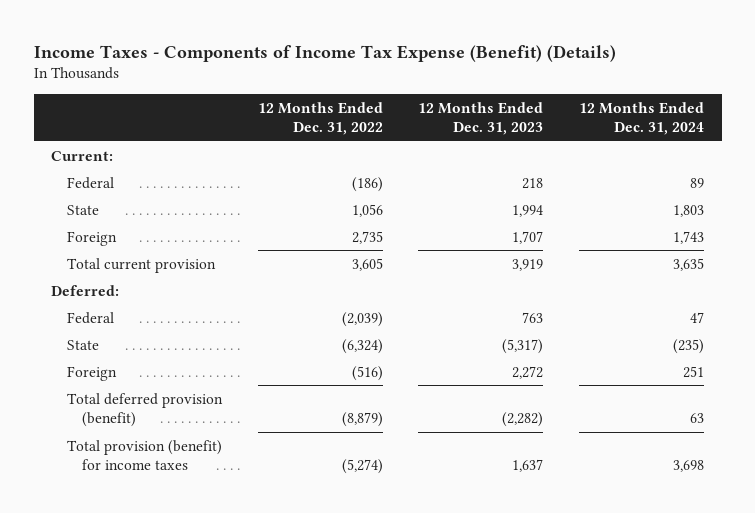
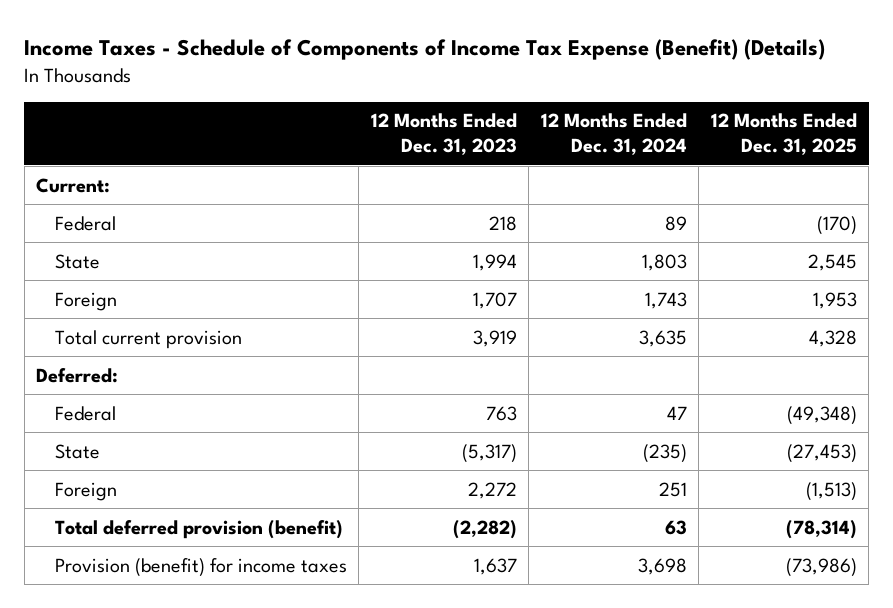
[33,44,616,62] Income Taxes - Components of Income Tax Expense (Benefit) (Details) -> [24,39,826,61] Income Taxes - Schedule of Components of Income Tax Expense (Benefit) (Details)
[257,101,383,136] 12 Months Ended Dec. 31, 2022 -> none
none -> [710,113,857,155] 12 Months Ended Dec. 31, 2025
[66,439,222,471] Total provision (benefit) for income taxes -> [54,557,347,577] Provision (benefit) for income taxes

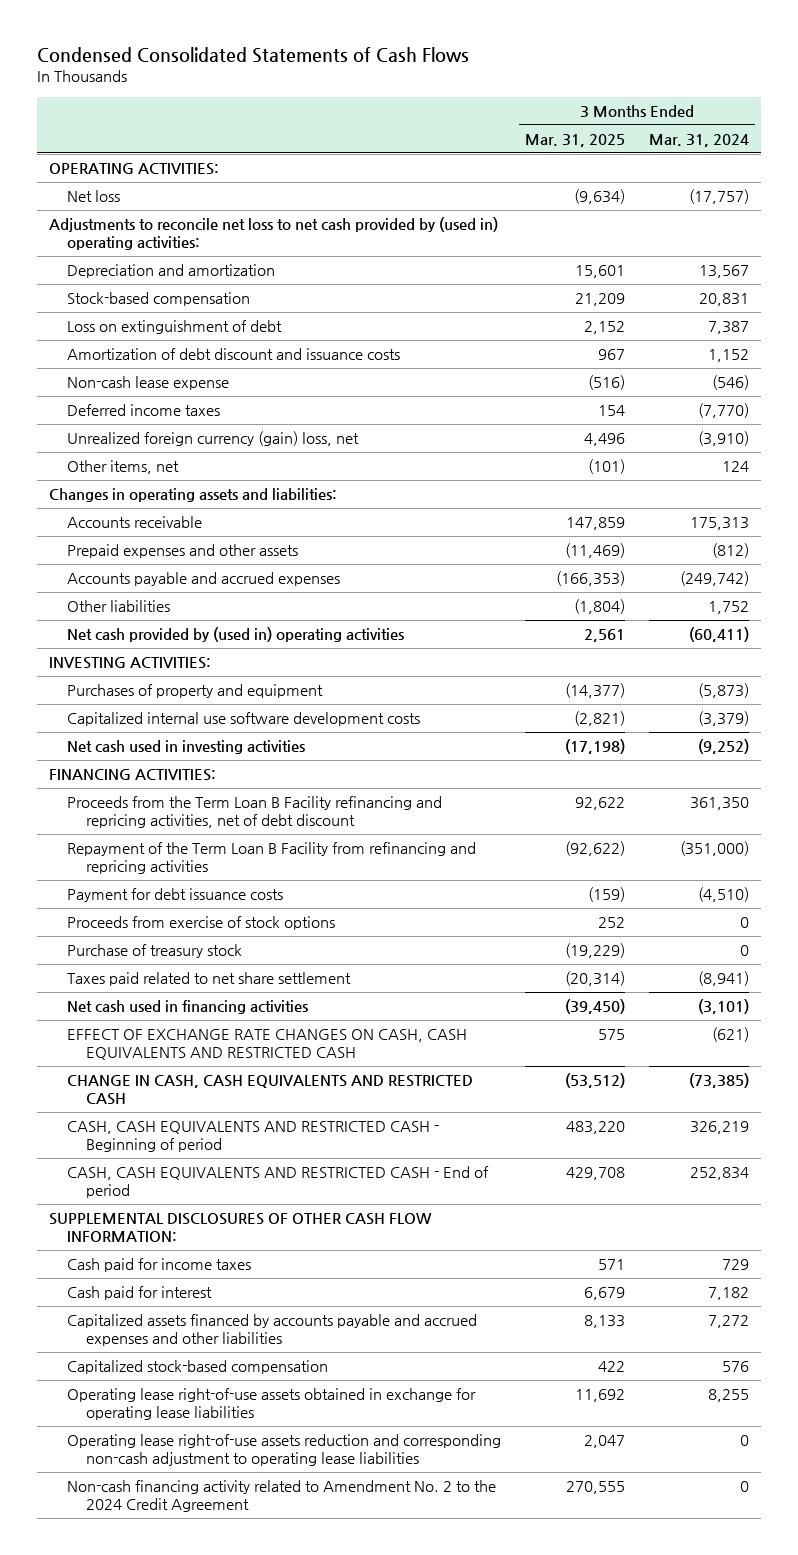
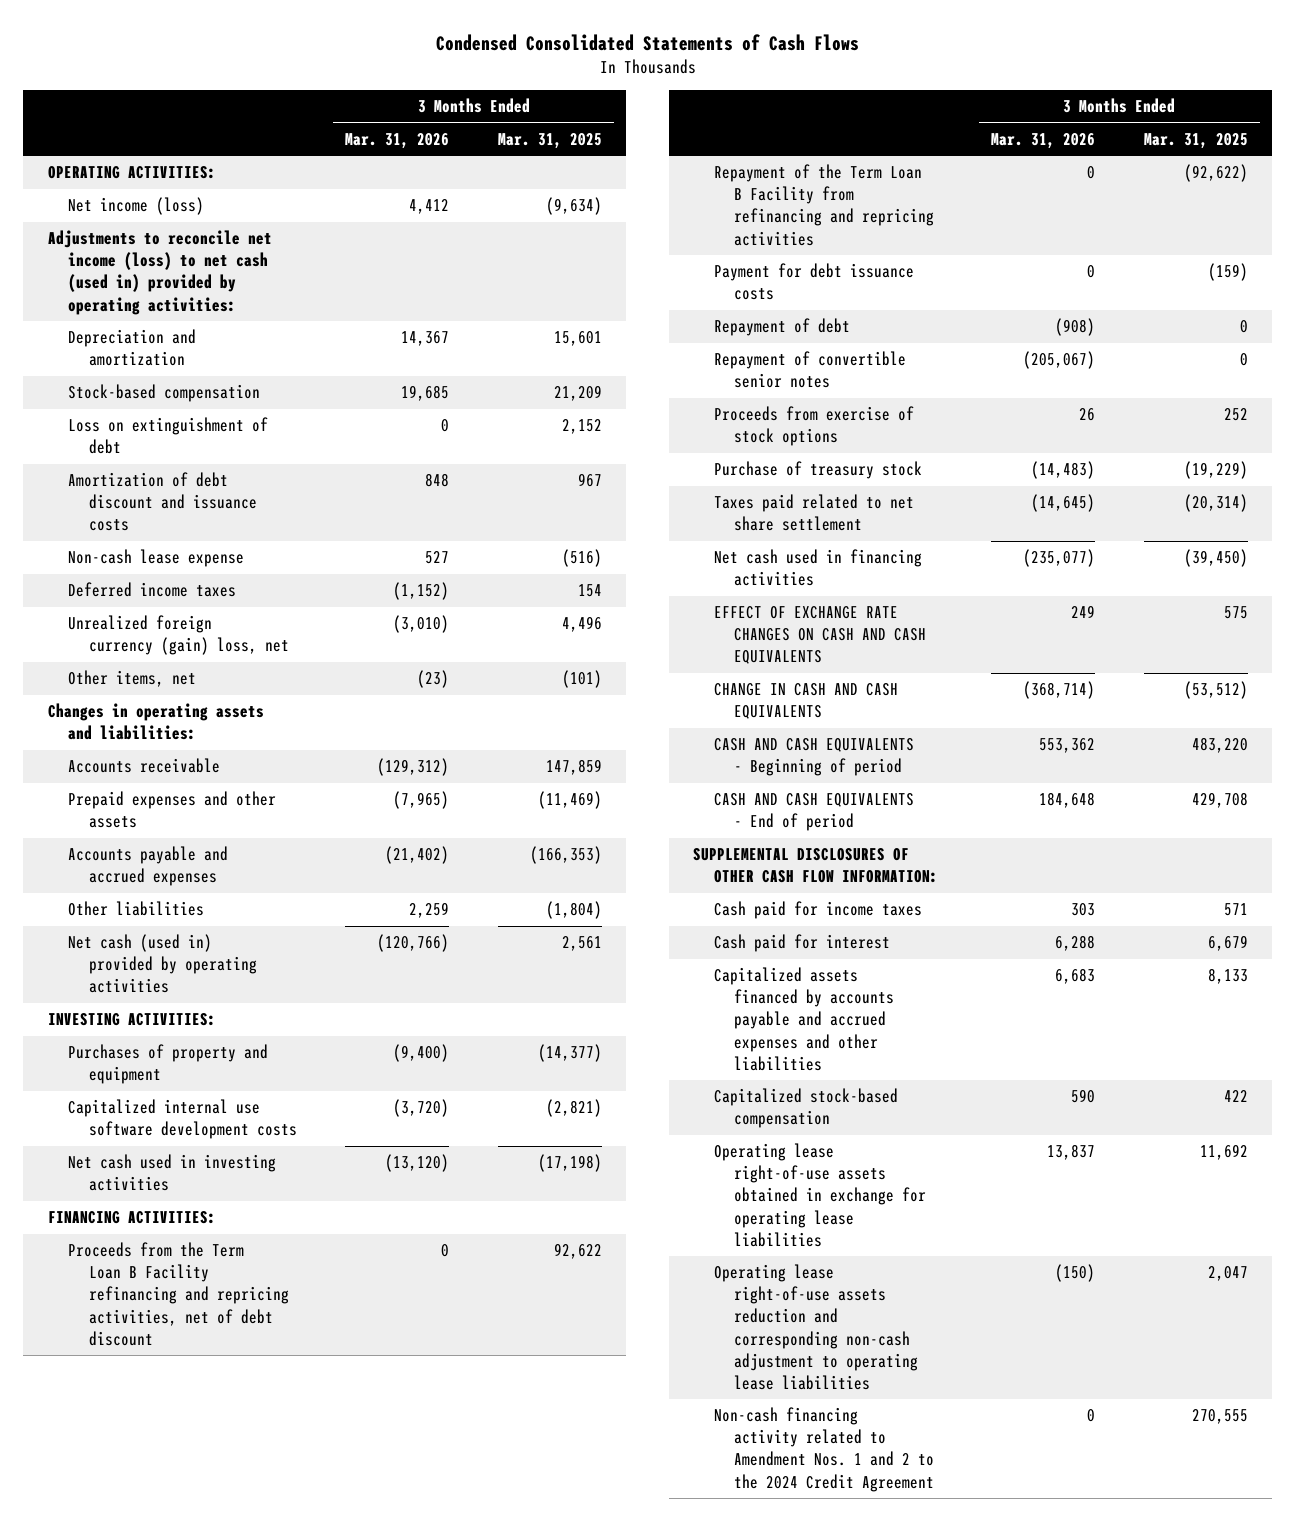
[649,133,750,147] Mar. 31, 2024 -> none
none -> [345,132,450,149] Mar. 31, 2026
[67,190,121,203] Net loss -> [68,197,205,216] Net income (loss)
[49,217,499,251] Adjustments to reconcile net loss to net cash provided by (used in) operating activities: -> [47,230,272,315] Adjustments to reconcile net income (loss) to net cash (used in) provided by operating activities:
[67,627,405,643] Net cash provided by (used in) operating activities -> [68,934,257,994] Net cash (used in) provided by operating activities
none -> [713,318,850,337] Repayment of debt
none -> [713,351,906,389] Repayment of convertible senior notes
[67,1029,468,1061] EFFECT OF EXCHANGE RATE CHANGES ON CASH, CASH EQUIVALENTS AND RESTRICTED CASH -> [713,606,927,665] EFFECT OF EXCHANGE RATE CHANGES ON CASH AND CASH EQUIVALENTS
[67,1075,474,1106] CHANGE IN CASH, CASH EQUIVALENTS AND RESTRICTED CASH -> [713,683,898,720] CHANGE IN CASH AND CASH EQUIVALENTS
[67,1121,440,1153] CASH, CASH EQUIVALENTS AND RESTRICTED CASH - Beginning of period -> [713,738,914,777] CASH AND CASH EQUIVALENTS - Beginning of period
[67,1166,490,1199] CASH, CASH EQUIVALENTS AND RESTRICTED CASH - End of period -> [713,793,914,832] CASH AND CASH EQUIVALENTS - End of period
[67,1480,497,1513] Non-cash financing activity related to Amendment No. 2 to the 2024 Credit Agreement -> [713,1407,935,1492] Non-cash financing activity related to Amendment Nos. 1 and 2 to the 2024 Credit Agreement

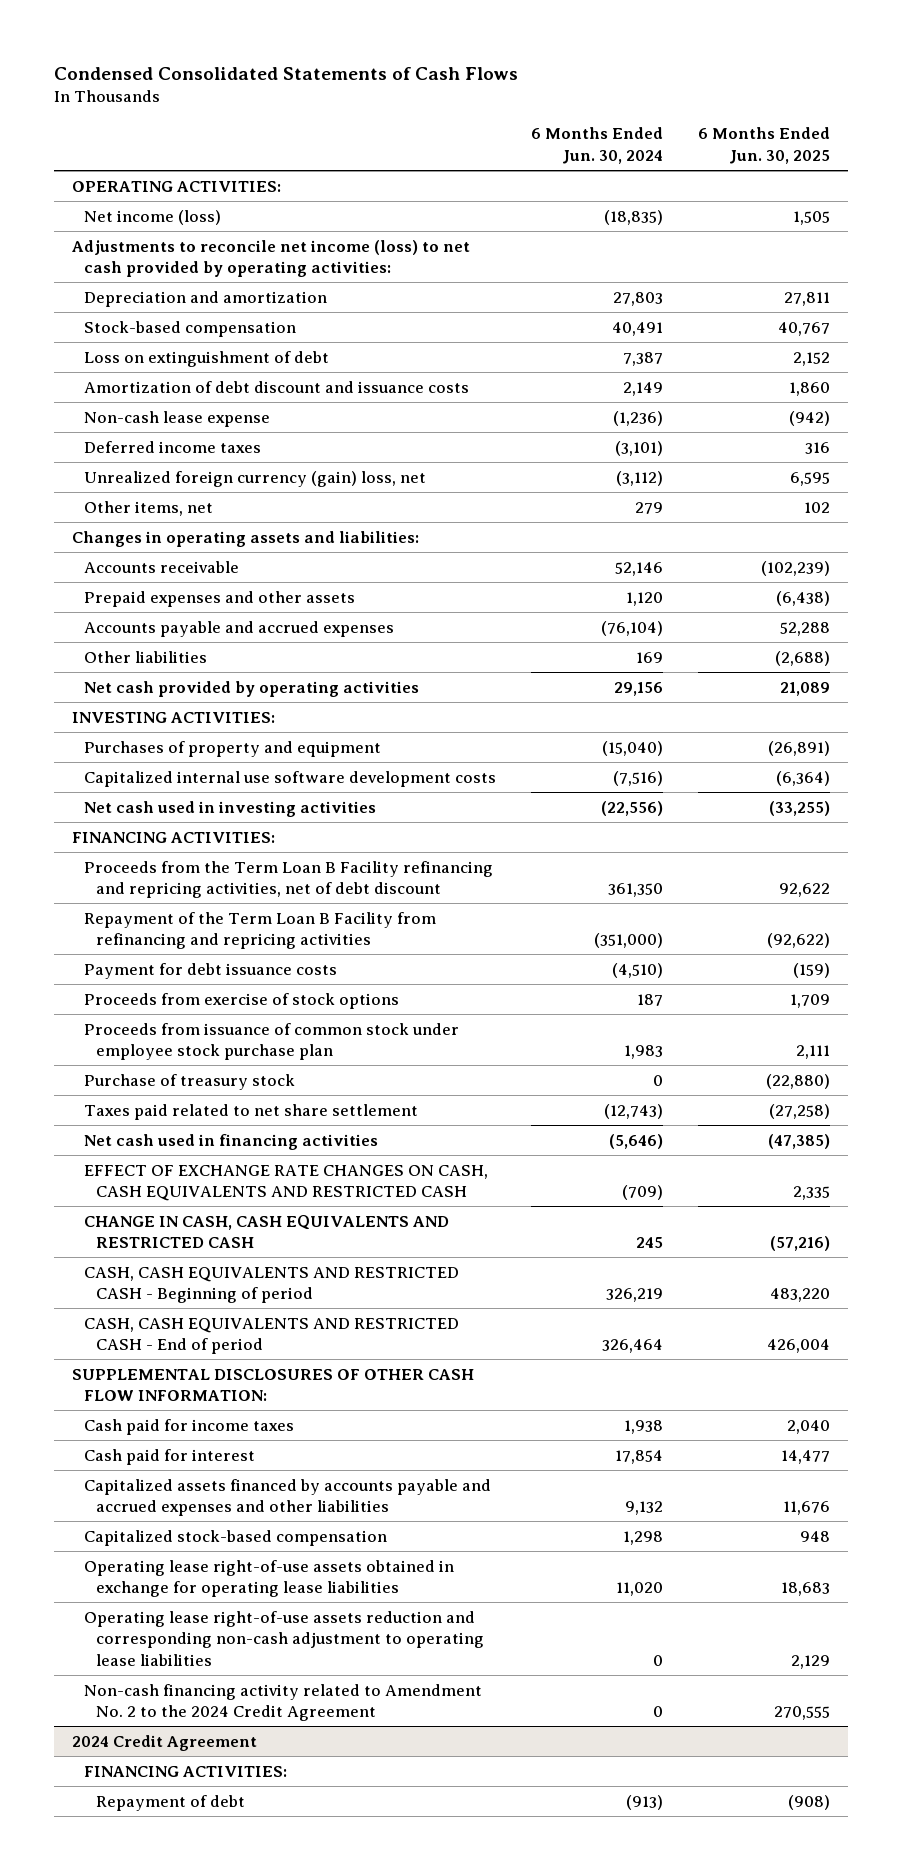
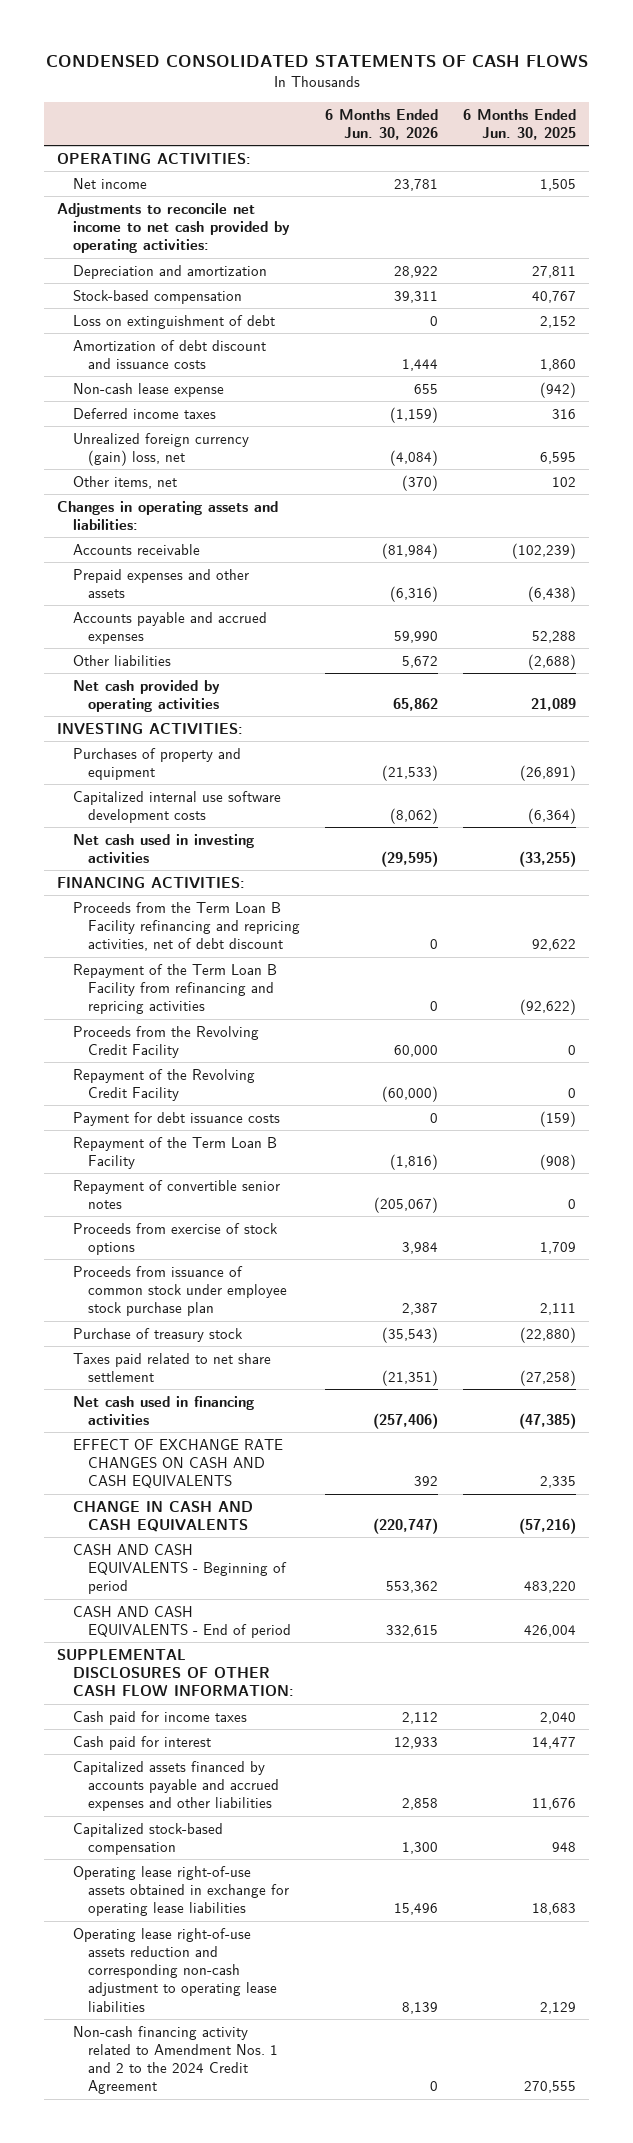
[53,66,518,80] Condensed Consolidated Statements of Cash Flows -> [45,55,588,68] CONDENSED CONSOLIDATED STATEMENTS OF CASH FLOWS
[530,127,663,164] 6 Months Ended Jun. 30, 2024 -> none
none -> [325,108,439,140] 6 Months Ended Jun. 30, 2026
[83,209,221,225] Net income (loss) -> [72,177,147,189] Net income
[71,239,470,278] Adjustments to reconcile net income (loss) to net cash provided by operating activities: -> [56,202,290,254] Adjustments to reconcile net income to net cash provided by operating activities:
none -> [72,1025,259,1058] Proceeds from the Revolving Credit Facility
none -> [72,1068,255,1101] Repayment of the Revolving Credit Facility
none -> [72,1136,277,1169] Repayment of the Term Loan B Facility
none -> [72,1179,280,1209] Repayment of convertible senior notes
[83,1164,488,1202] EFFECT OF EXCHANGE RATE CHANGES ON CASH, CASH EQUIVALENTS AND RESTRICTED CASH -> [72,1438,283,1489] EFFECT OF EXCHANGE RATE CHANGES ON CASH AND CASH EQUIVALENTS
[83,1214,449,1249] CHANGE IN CASH, CASH EQUIVALENTS AND RESTRICTED CASH -> [72,1500,253,1532] CHANGE IN CASH AND CASH EQUIVALENTS
[83,1266,459,1304] CASH, CASH EQUIVALENTS AND RESTRICTED CASH - Beginning of period -> [72,1543,288,1595] CASH AND CASH EQUIVALENTS - Beginning of period
[83,1317,459,1355] CASH, CASH EQUIVALENTS AND RESTRICTED CASH - End of period -> [72,1605,292,1638] CASH AND CASH EQUIVALENTS - End of period
[71,1734,257,1751] 2024 Credit Agreement -> none
[83,1765,287,1777] FINANCING ACTIVITIES: -> none
[95,1794,245,1811] Repayment of debt -> none
[83,1683,482,1722] Non-cash financing activity related to Amendment No. 2 to the 2024 Credit Agreement -> [72,2025,279,2095] Non-cash financing activity related to Amendment Nos. 1 and 2 to the 2024 Credit Agreement

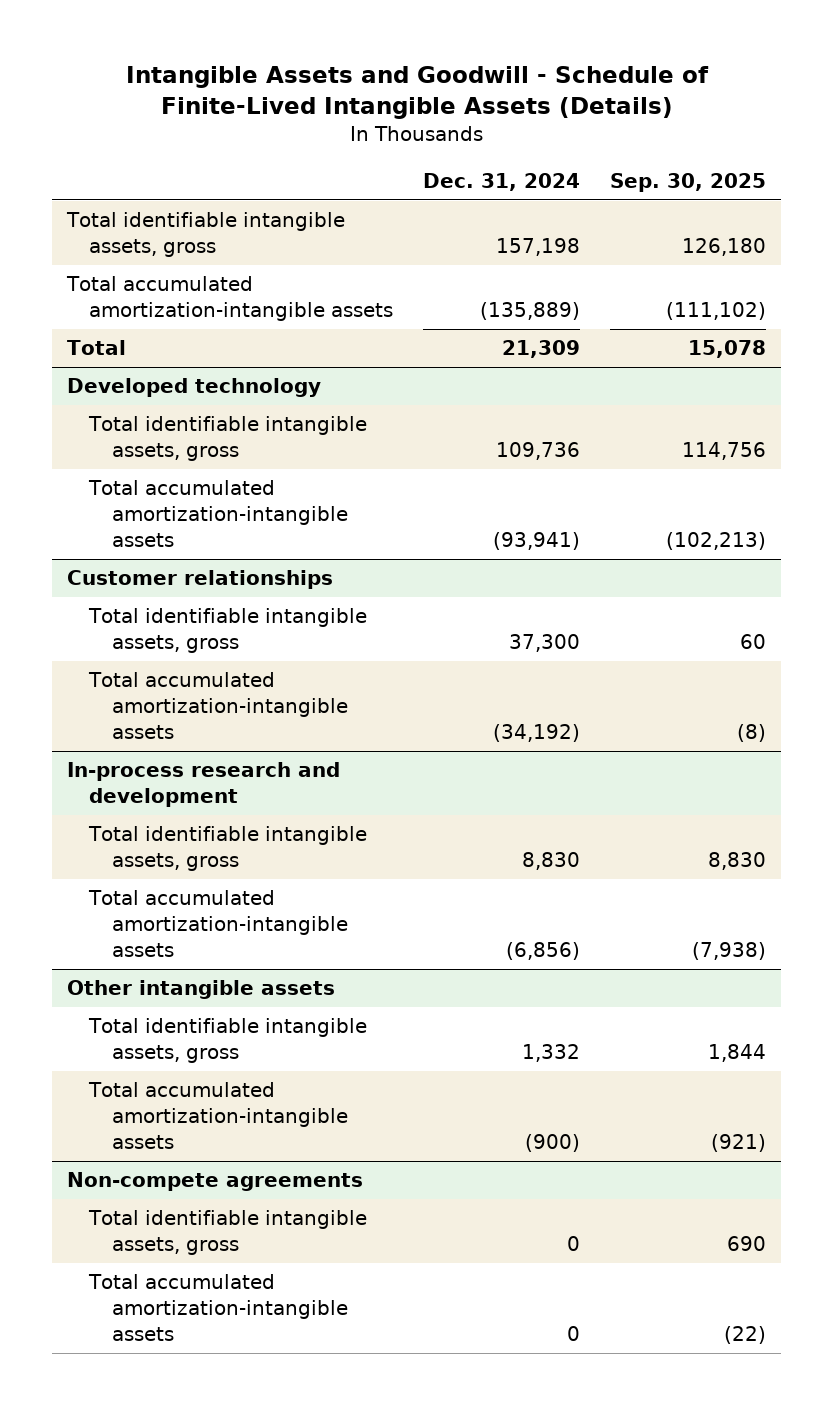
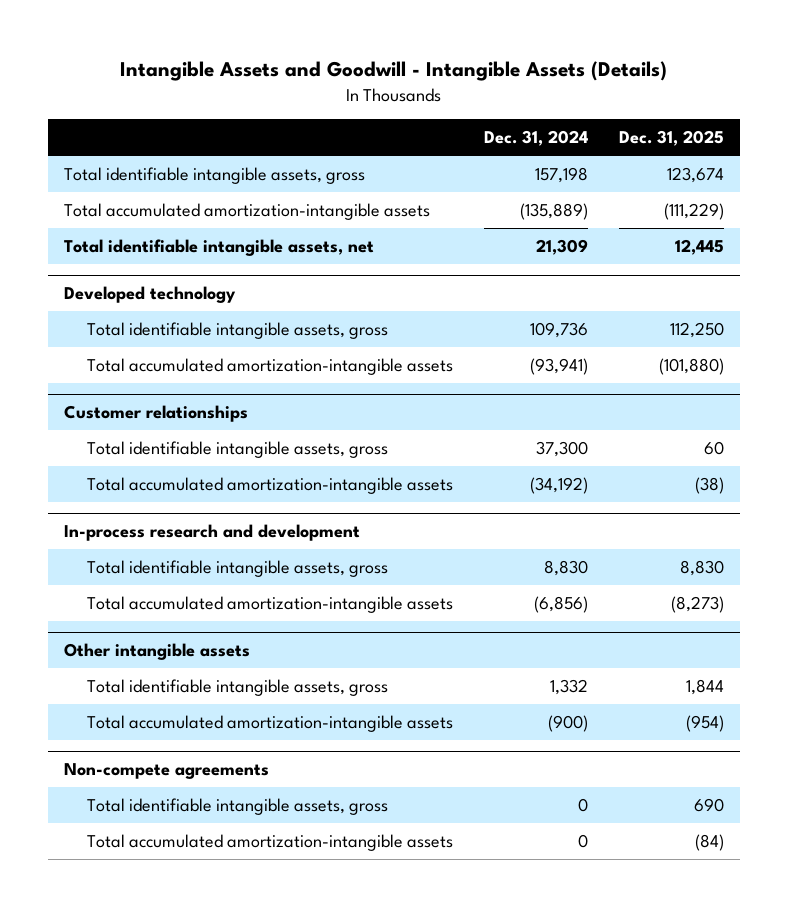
[125,65,709,120] Intangible Assets and Goodwill - Schedule of Finite-Lived Intangible Assets (Details) -> [119,61,667,82] Intangible Assets and Goodwill - Intangible Assets (Details)
[610,173,767,193] Sep. 30, 2025 -> none
none -> [619,130,725,147] Dec. 31, 2025
[66,340,126,356] Total -> [63,239,374,257] Total identifiable intangible assets, net

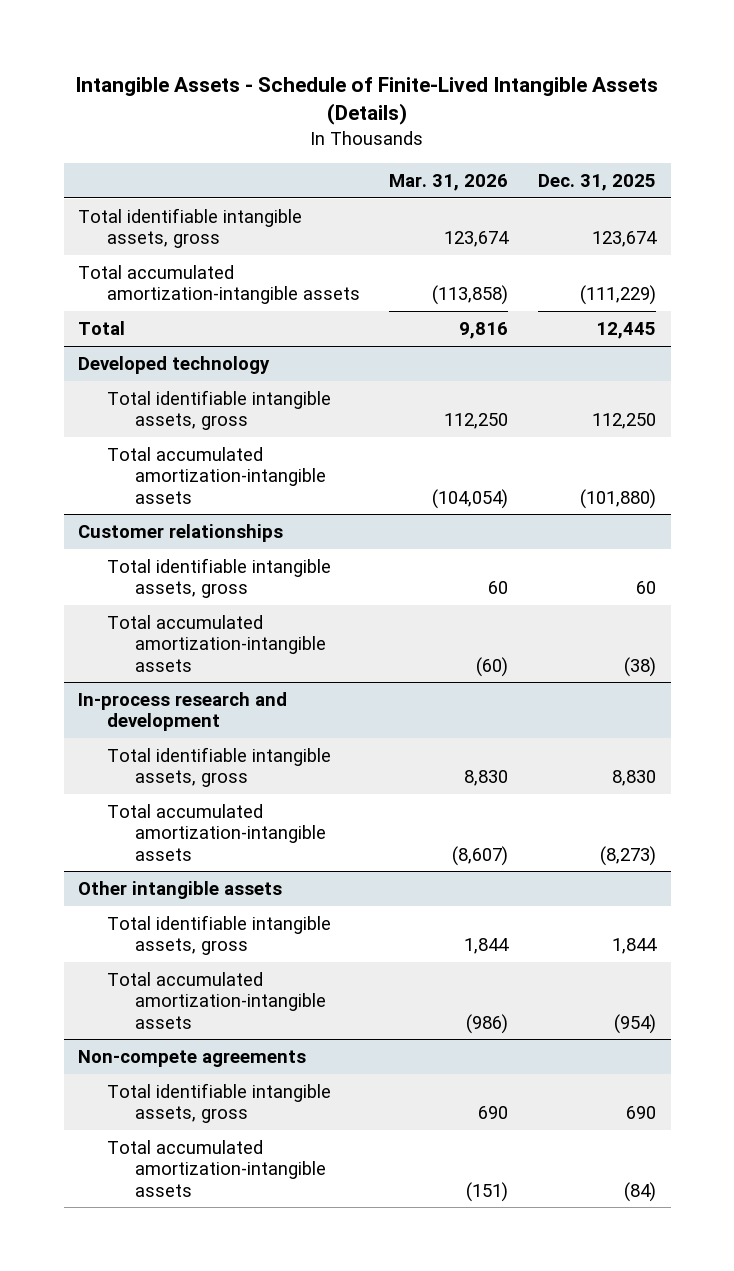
[119,61,667,82] Intangible Assets and Goodwill - Intangible Assets (Details) -> [75,76,659,126] Intangible Assets - Schedule of Finite-Lived Intangible Assets (Details)
[484,130,589,147] Dec. 31, 2024 -> none
none -> [389,174,509,192] Mar. 31, 2026
[63,239,374,257] Total identifiable intangible assets, net -> [78,320,126,335] Total

